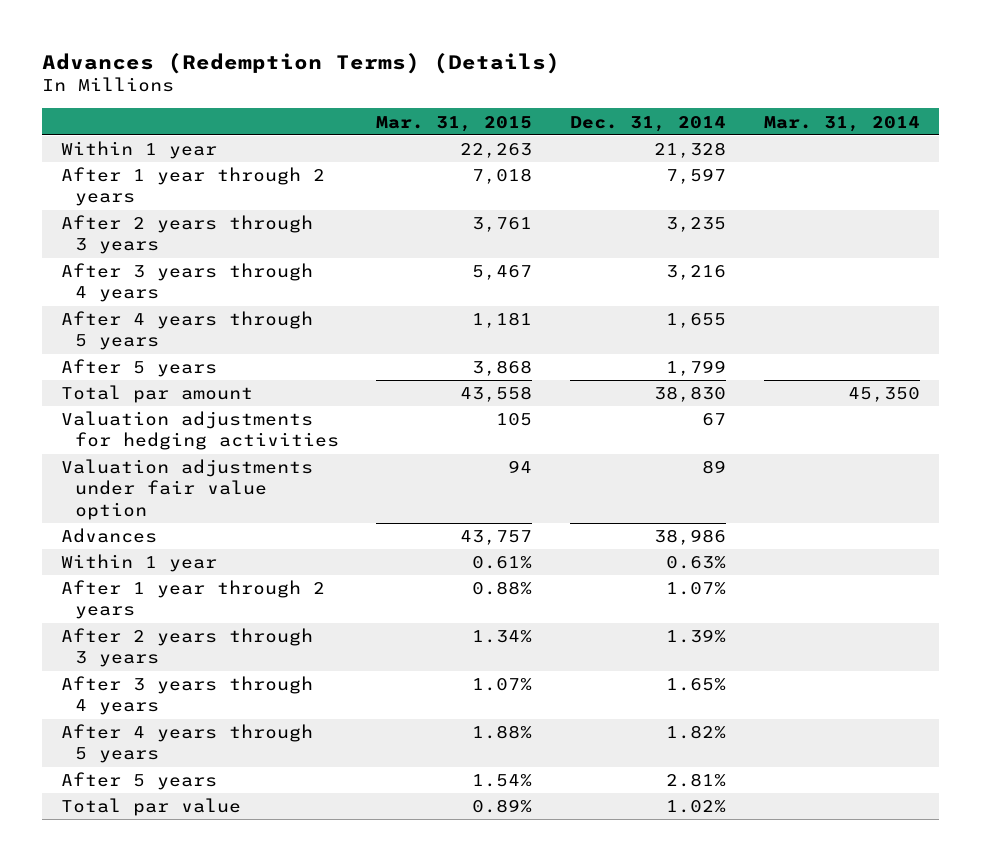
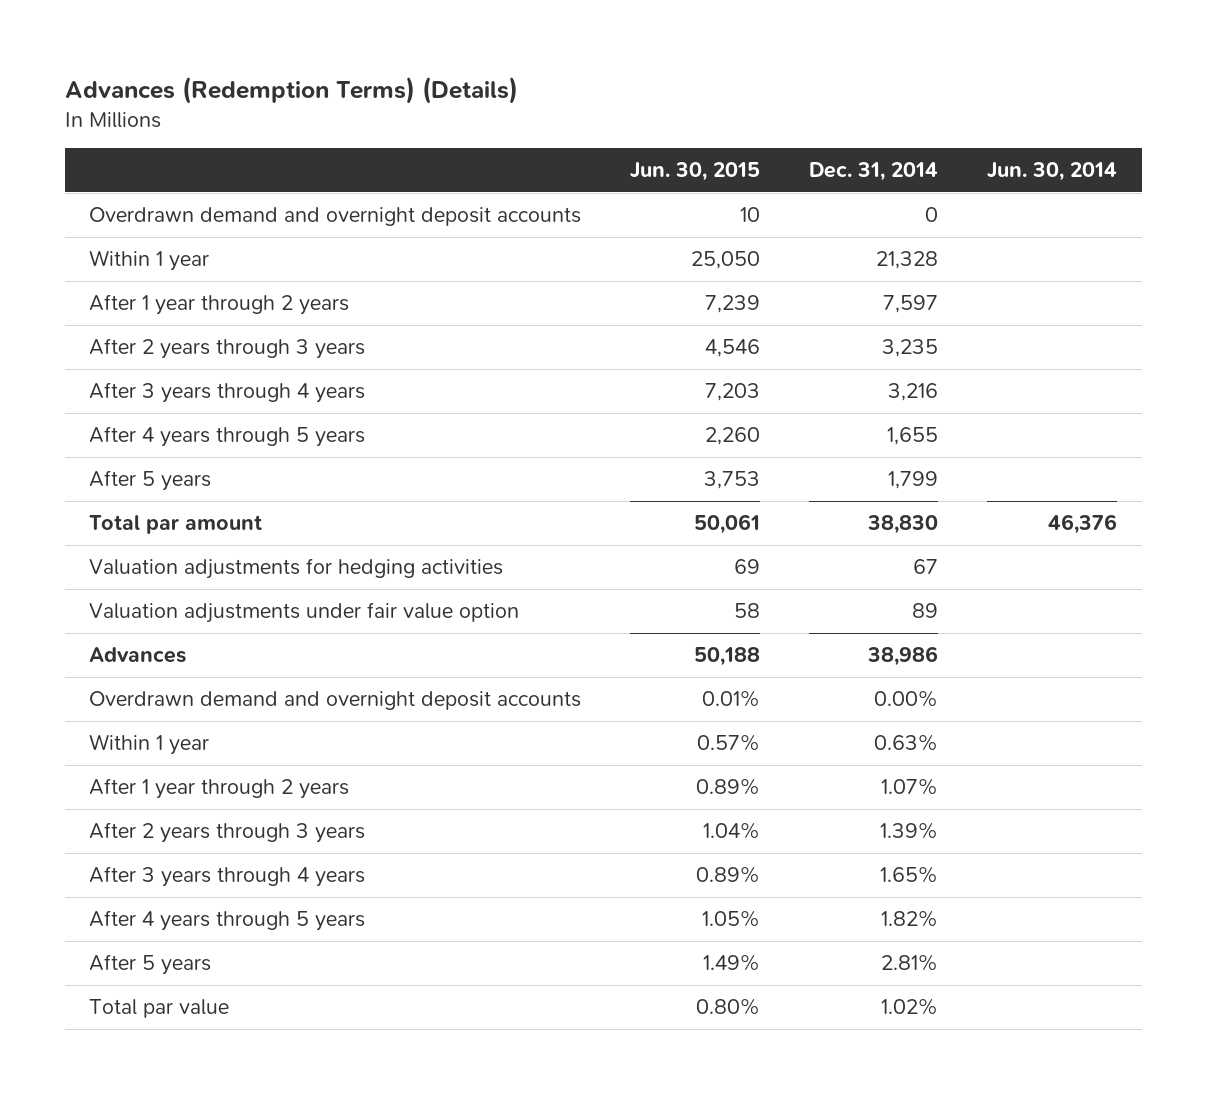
[376,115,533,132] Mar. 31, 2015 -> none
[764,115,921,132] Mar. 31, 2014 -> none
none -> [630,162,761,182] Jun. 30, 2015
none -> [987,162,1118,182] Jun. 30, 2014
none -> [89,207,582,227] Overdrawn demand and overnight deposit accounts
none -> [89,691,582,711] Overdrawn demand and overnight deposit accounts

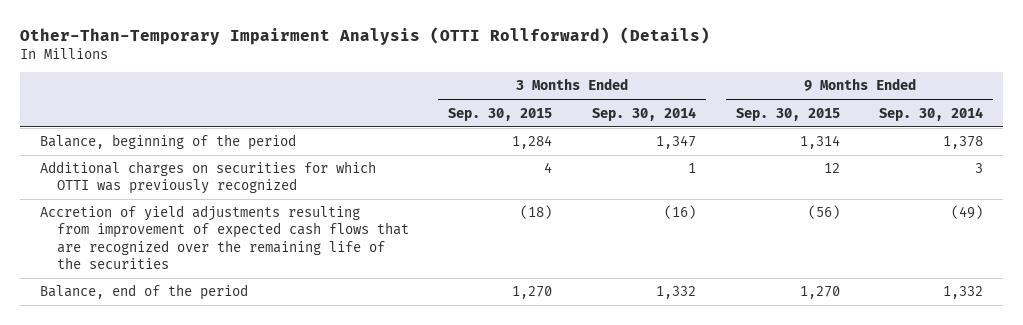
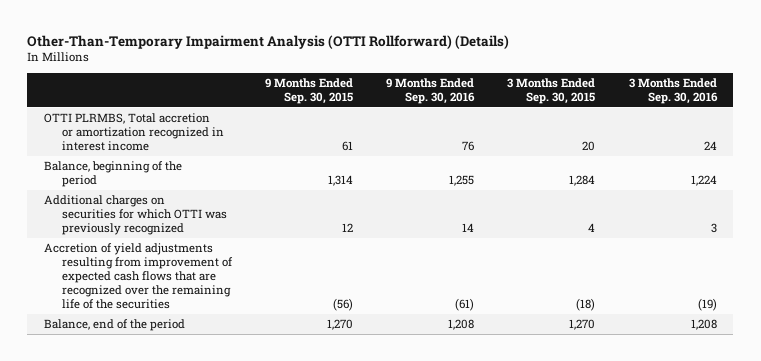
[592,106,697,121] Sep. 30, 2014 -> none
[879,106,984,121] Sep. 30, 2014 -> none
none -> [386,78,476,105] 9 Months Ended Sep. 30, 2016
none -> [628,78,718,105] 3 Months Ended Sep. 30, 2016
none -> [44,113,224,152] OTTI PLRMBS, Total accretion or amortization recognized in interest income

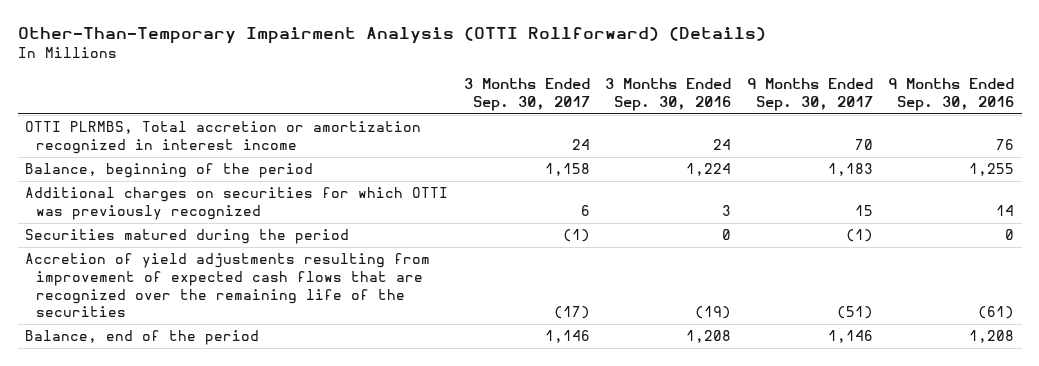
[264,78,353,105] 9 Months Ended Sep. 30, 2015 -> none
[507,78,596,105] 3 Months Ended Sep. 30, 2015 -> none
none -> [463,78,590,112] 3 Months Ended Sep. 30, 2017
none -> [746,78,873,112] 9 Months Ended Sep. 30, 2017
none -> [25,229,350,245] Securities matured during the period

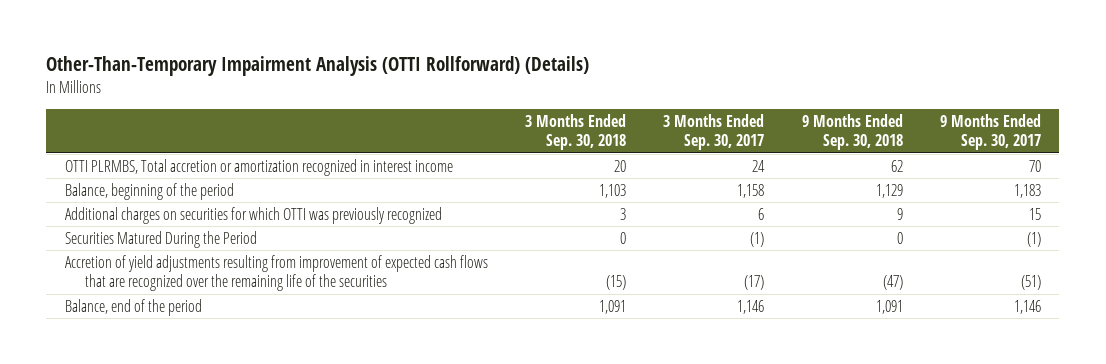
[605,78,732,112] 3 Months Ended Sep. 30, 2016 -> none
[888,78,1015,112] 9 Months Ended Sep. 30, 2016 -> none
none -> [525,113,627,151] 3 Months Ended Sep. 30, 2018
none -> [801,113,903,151] 9 Months Ended Sep. 30, 2018
[25,229,350,245] Securities matured during the period -> [64,230,257,248] Securities Matured During the Period

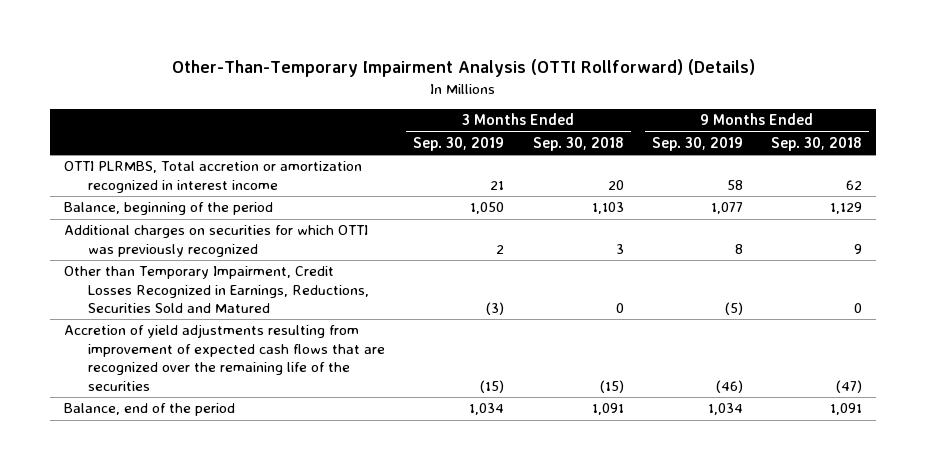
[663,113,765,151] 3 Months Ended Sep. 30, 2017 -> none
[939,113,1041,151] 9 Months Ended Sep. 30, 2017 -> none
none -> [413,136,505,151] Sep. 30, 2019
none -> [651,136,743,151] Sep. 30, 2019
[64,230,257,248] Securities Matured During the Period -> [64,266,369,314] Other than Temporary Impairment, Credit Losses Recognized in Earnings, Reductions, Securities Sold and Matured

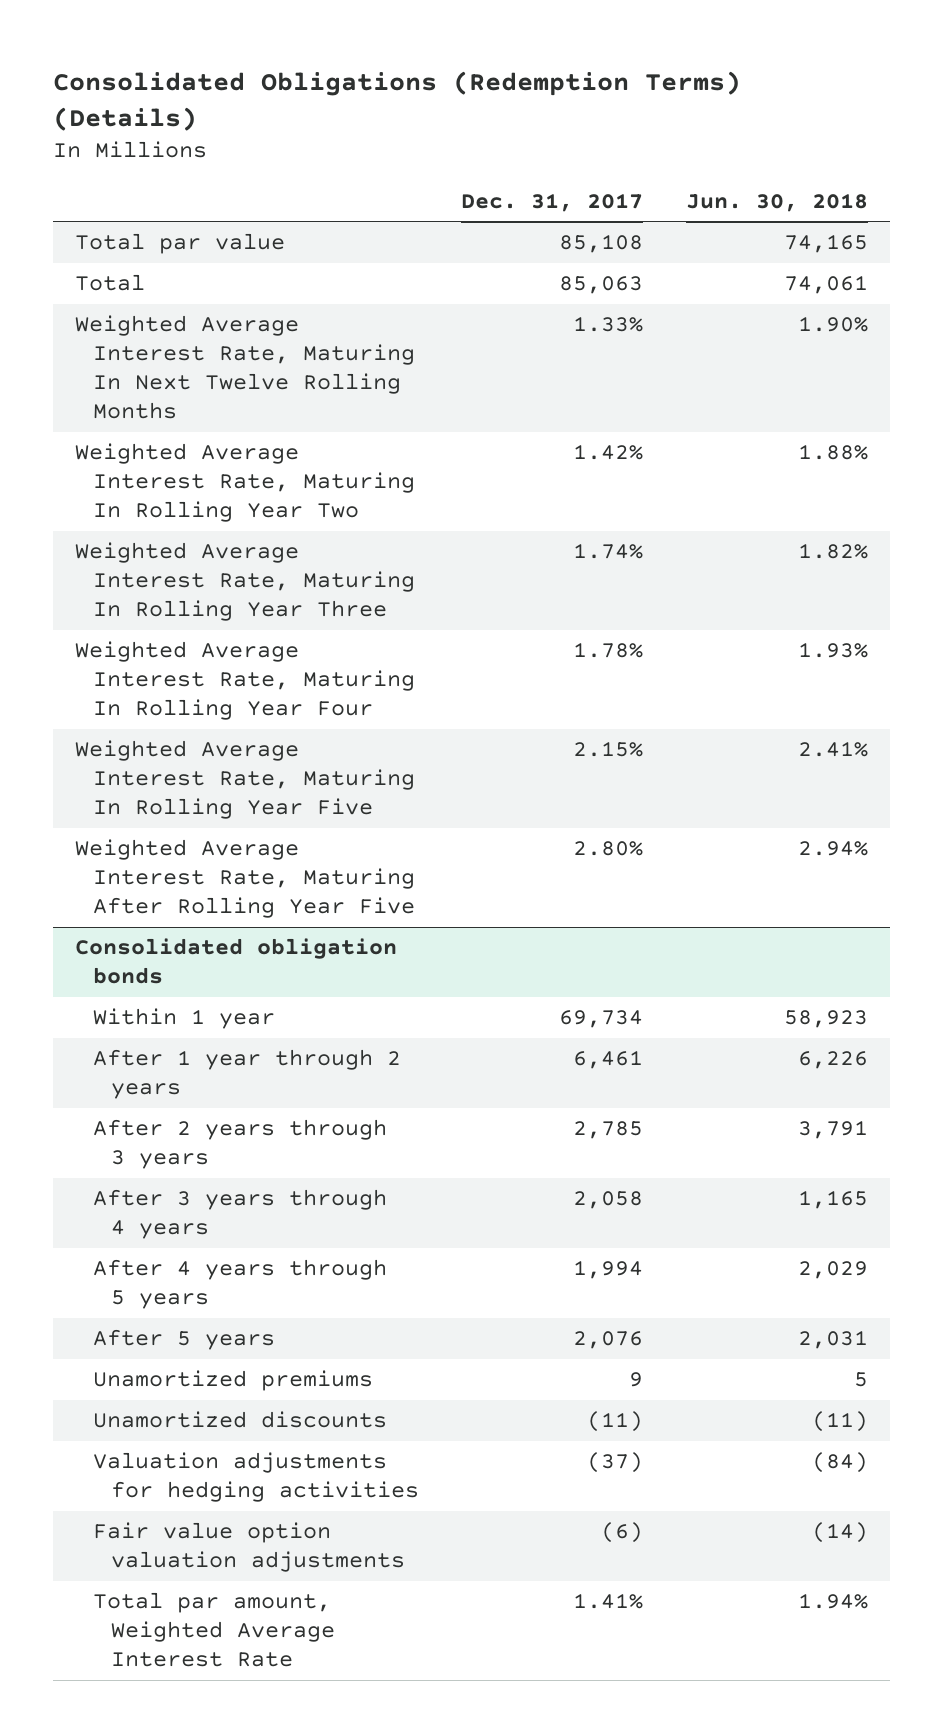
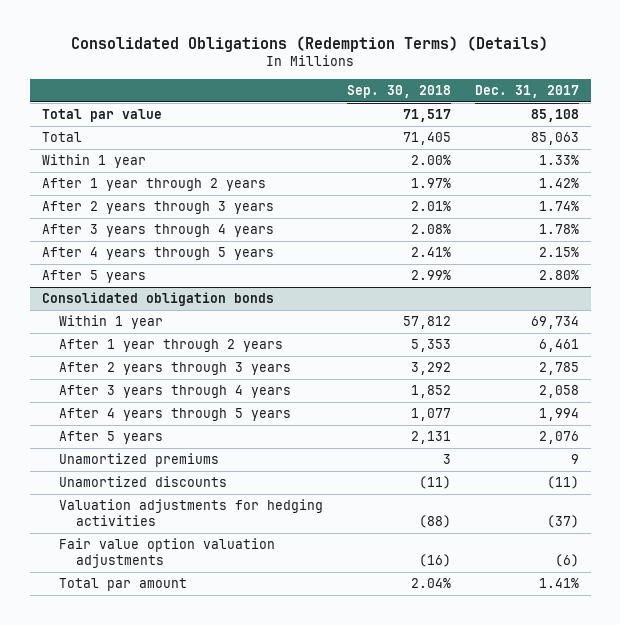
[686,192,869,212] Jun. 30, 2018 -> none
none -> [346,85,451,99] Sep. 30, 2018
[74,315,415,420] Weighted Average Interest Rate, Maturing In Next Twelve Rolling Months -> [41,153,146,168] Within 1 year
[74,443,415,523] Weighted Average Interest Rate, Maturing In Rolling Year Two -> [41,177,266,191] After 1 year through 2 years
[74,542,415,622] Weighted Average Interest Rate, Maturing In Rolling Year Three -> [41,200,274,214] After 2 years through 3 years
[74,641,415,721] Weighted Average Interest Rate, Maturing In Rolling Year Four -> [41,223,274,237] After 3 years through 4 years
[74,740,415,820] Weighted Average Interest Rate, Maturing In Rolling Year Five -> [41,246,274,260] After 4 years through 5 years
[74,839,415,919] Weighted Average Interest Rate, Maturing After Rolling Year Five -> [41,269,146,283] After 5 years
[92,1592,335,1668] Total par amount, Weighted Average Interest Rate -> [58,577,187,591] Total par amount

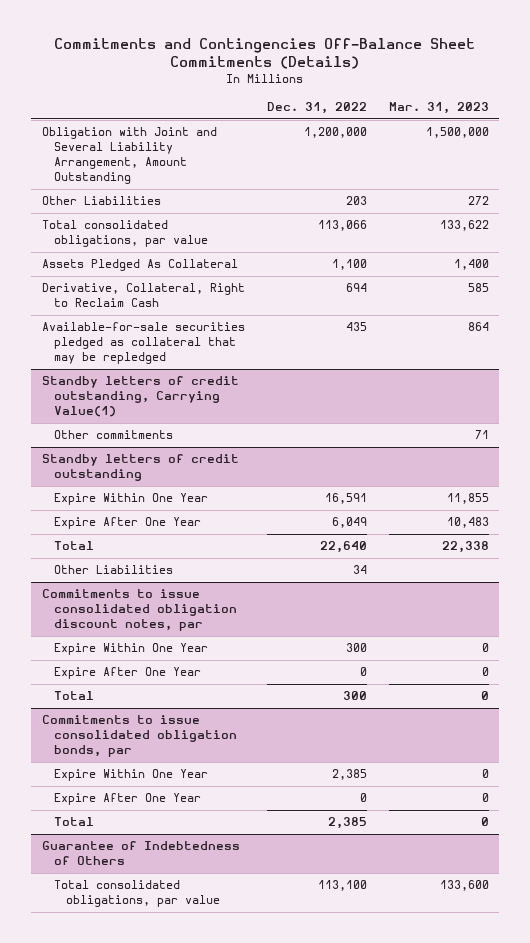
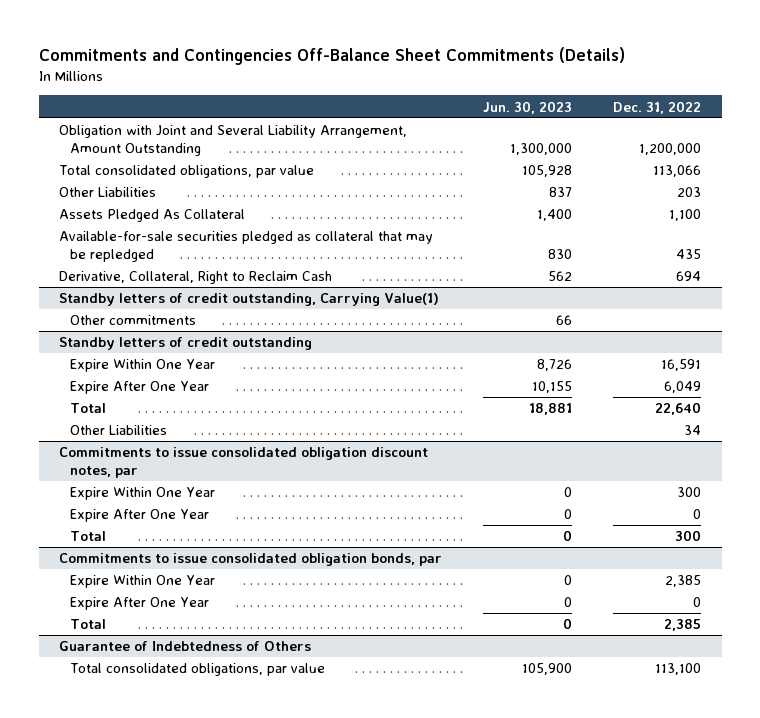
[388,102,489,115] Mar. 31, 2023 -> none
none -> [483,100,573,114] Jun. 30, 2023
[41,196,161,206] Other Liabilities -> [59,187,157,198] Other Liabilities
[41,283,245,308] Derivative, Collateral, Right to Reclaim Cash -> [59,271,333,285] Derivative, Collateral, Right to Reclaim Cash

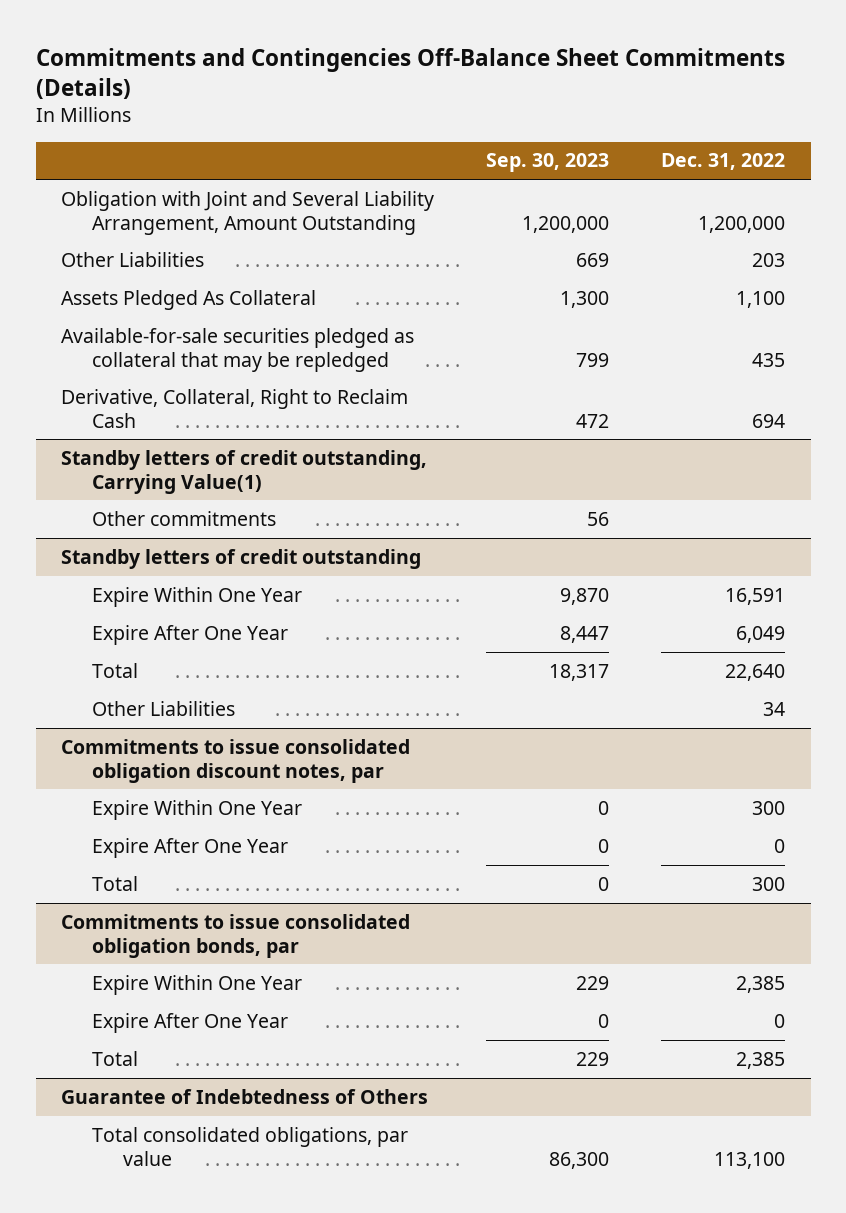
[483,100,573,114] Jun. 30, 2023 -> none
none -> [486,153,610,173] Sep. 30, 2023
[59,165,315,179] Total consolidated obligations, par value -> none

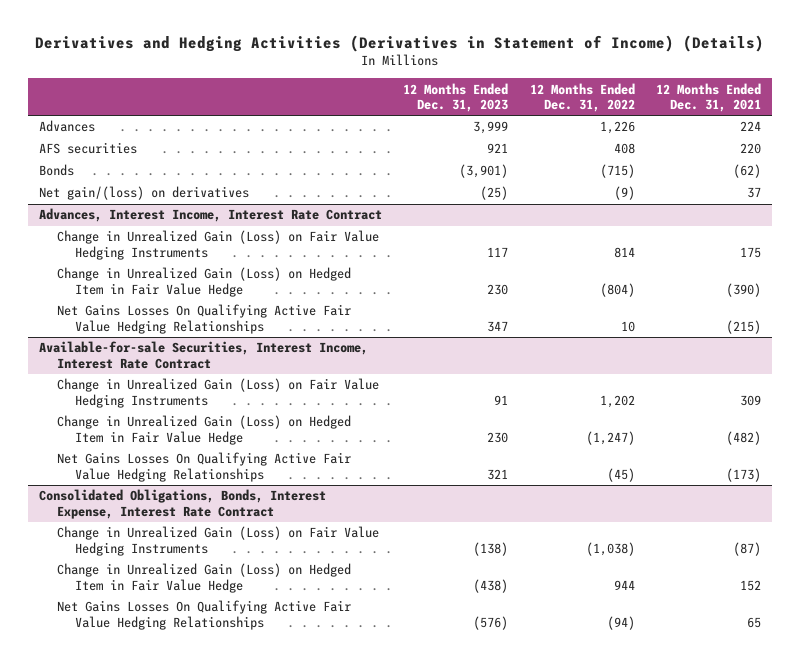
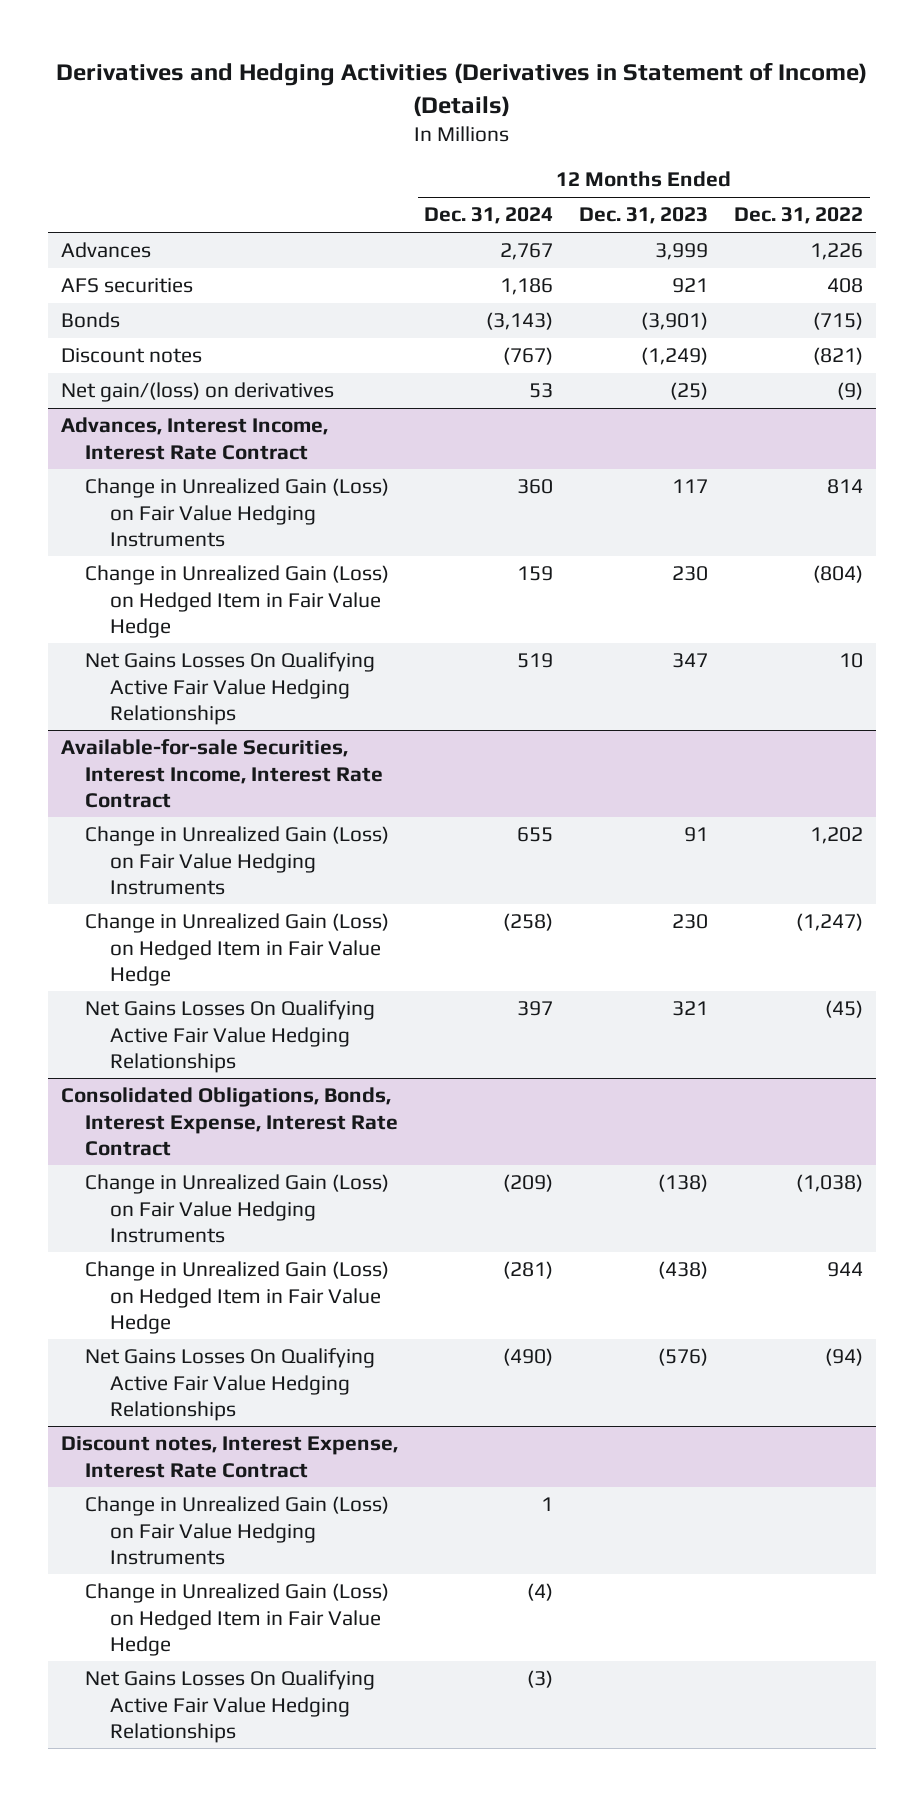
[656,82,762,112] 12 Months Ended Dec. 31, 2021 -> none
none -> [424,207,554,225] Dec. 31, 2024
none -> [61,348,203,364] Discount notes
none -> [61,1436,399,1478] Discount notes, Interest Expense, Interest Rate Contract
none -> [85,1496,390,1565] Change in Unrealized Gain (Loss) on Fair Value Hedging Instruments
none -> [85,1583,390,1656] Change in Unrealized Gain (Loss) on Hedged Item in Fair Value Hedge
none -> [85,1670,376,1743] Net Gains Losses On Qualifying Active Fair Value Hedging Relationships

